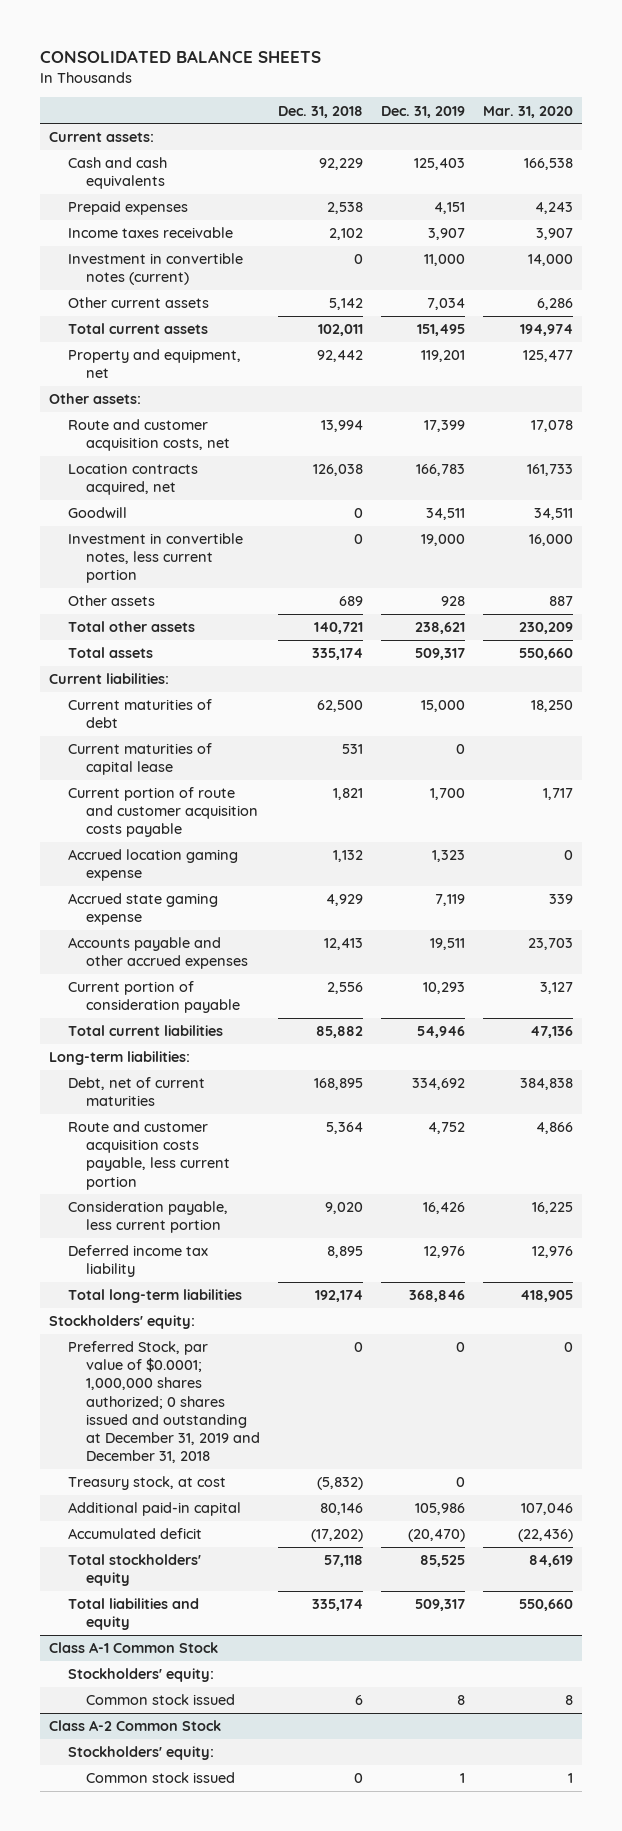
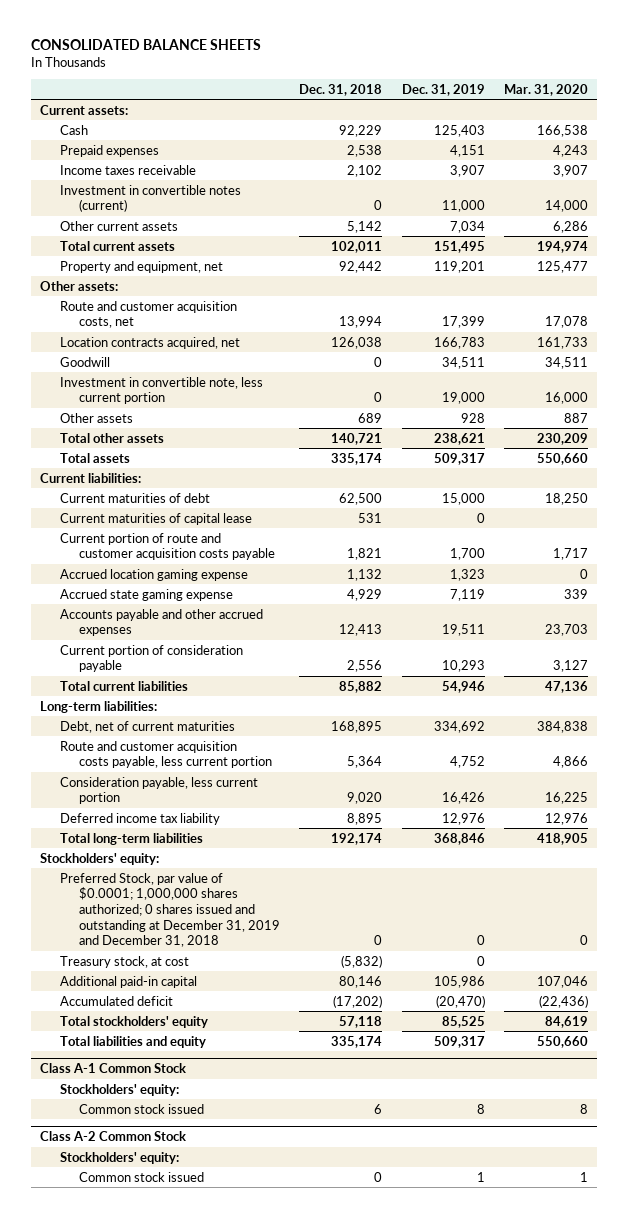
[67,157,167,190] Cash and cash equivalents -> [59,124,88,135] Cash
[67,533,243,584] Investment in convertible notes, less current portion -> [59,376,263,405] Investment in convertible note, less current portion

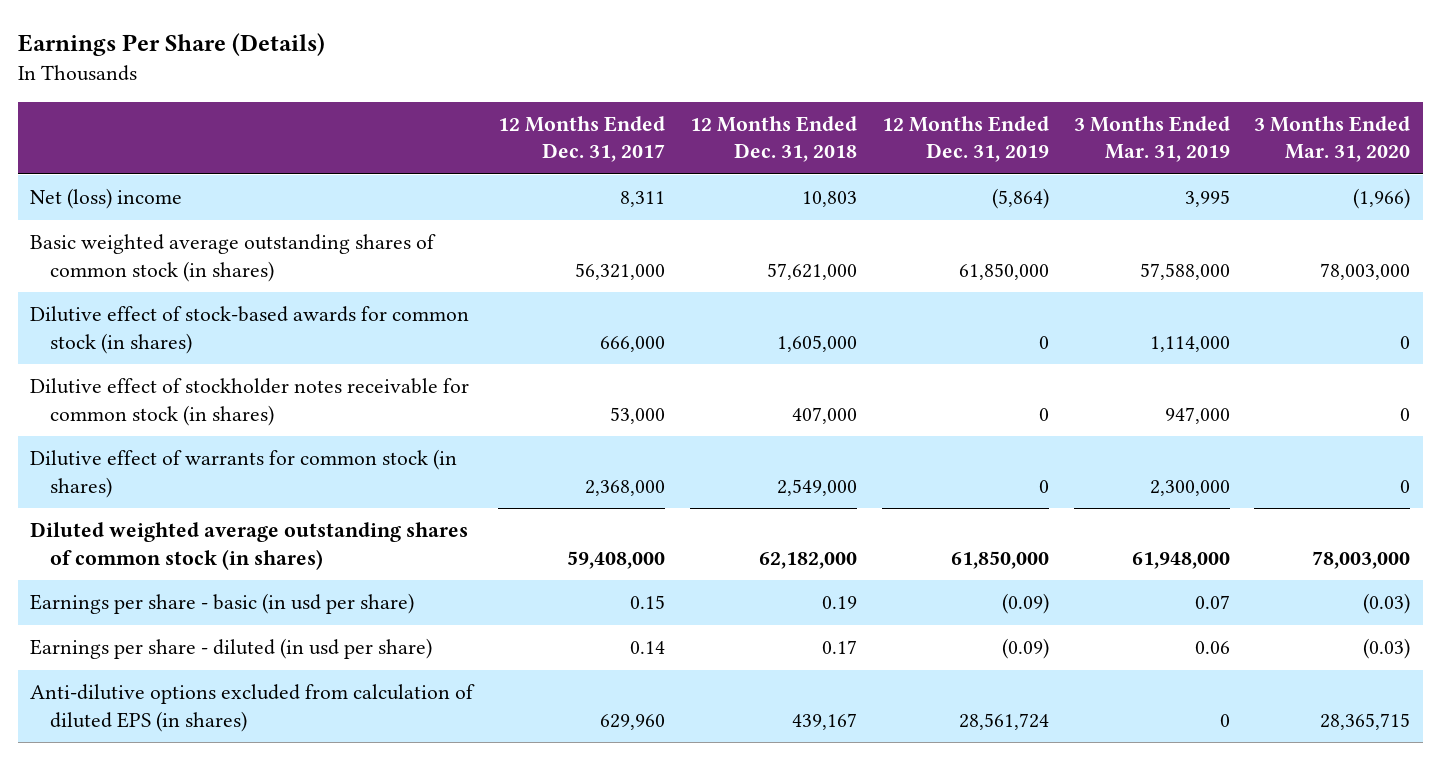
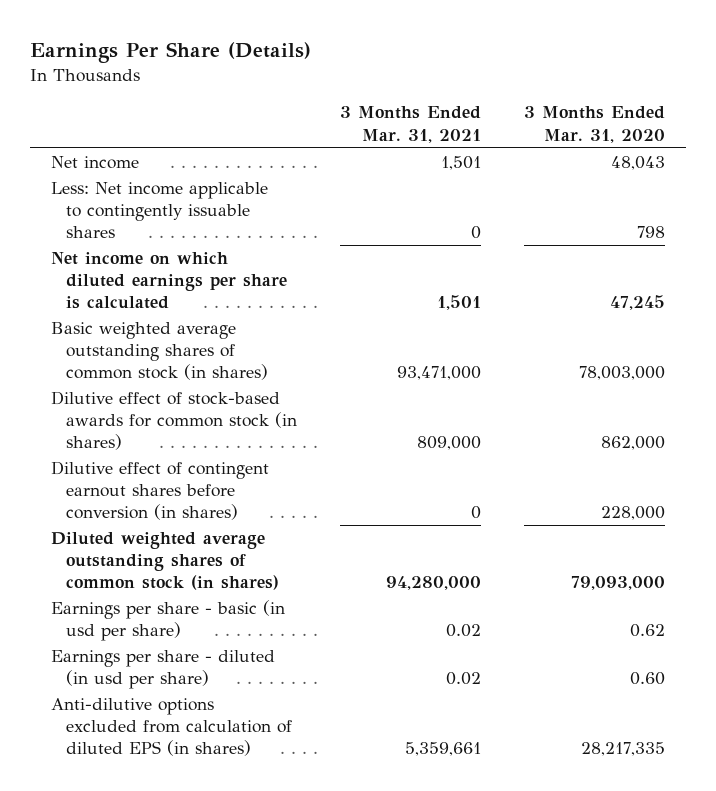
[498,116,666,163] 12 Months Ended Dec. 31, 2017 -> none
[689,116,857,163] 12 Months Ended Dec. 31, 2018 -> none
[881,116,1049,163] 12 Months Ended Dec. 31, 2019 -> none
[1073,116,1230,163] 3 Months Ended Mar. 31, 2019 -> none
none -> [339,106,481,143] 3 Months Ended Mar. 31, 2021
[30,188,183,210] Net (loss) income -> [51,156,140,170] Net income
[1353,188,1411,210] (1,966) -> [610,156,665,171] 48,043
none -> [51,182,269,239] Less: Net income applicable to contingently issuable shares
none -> [51,252,287,310] Net income on which diluted earnings per share is calculated
[30,378,470,426] Dilutive effect of stockholder notes receivable for common stock (in shares) -> none
[30,449,458,498] Dilutive effect of warrants for common stock (in shares) -> none
[1400,335,1411,349] 0 -> [600,436,665,451] 862,000
none -> [51,461,270,521] Dilutive effect of contingent earnout shares before conversion (in shares)
[1312,550,1411,569] 78,003,000 -> [570,576,665,591] 79,093,000
[1363,593,1411,615] (0.03) -> [629,624,665,638] 0.62
[1363,638,1411,660] (0.03) -> [629,672,665,686] 0.60
[1320,712,1411,730] 28,365,715 -> [580,742,665,757] 28,217,335

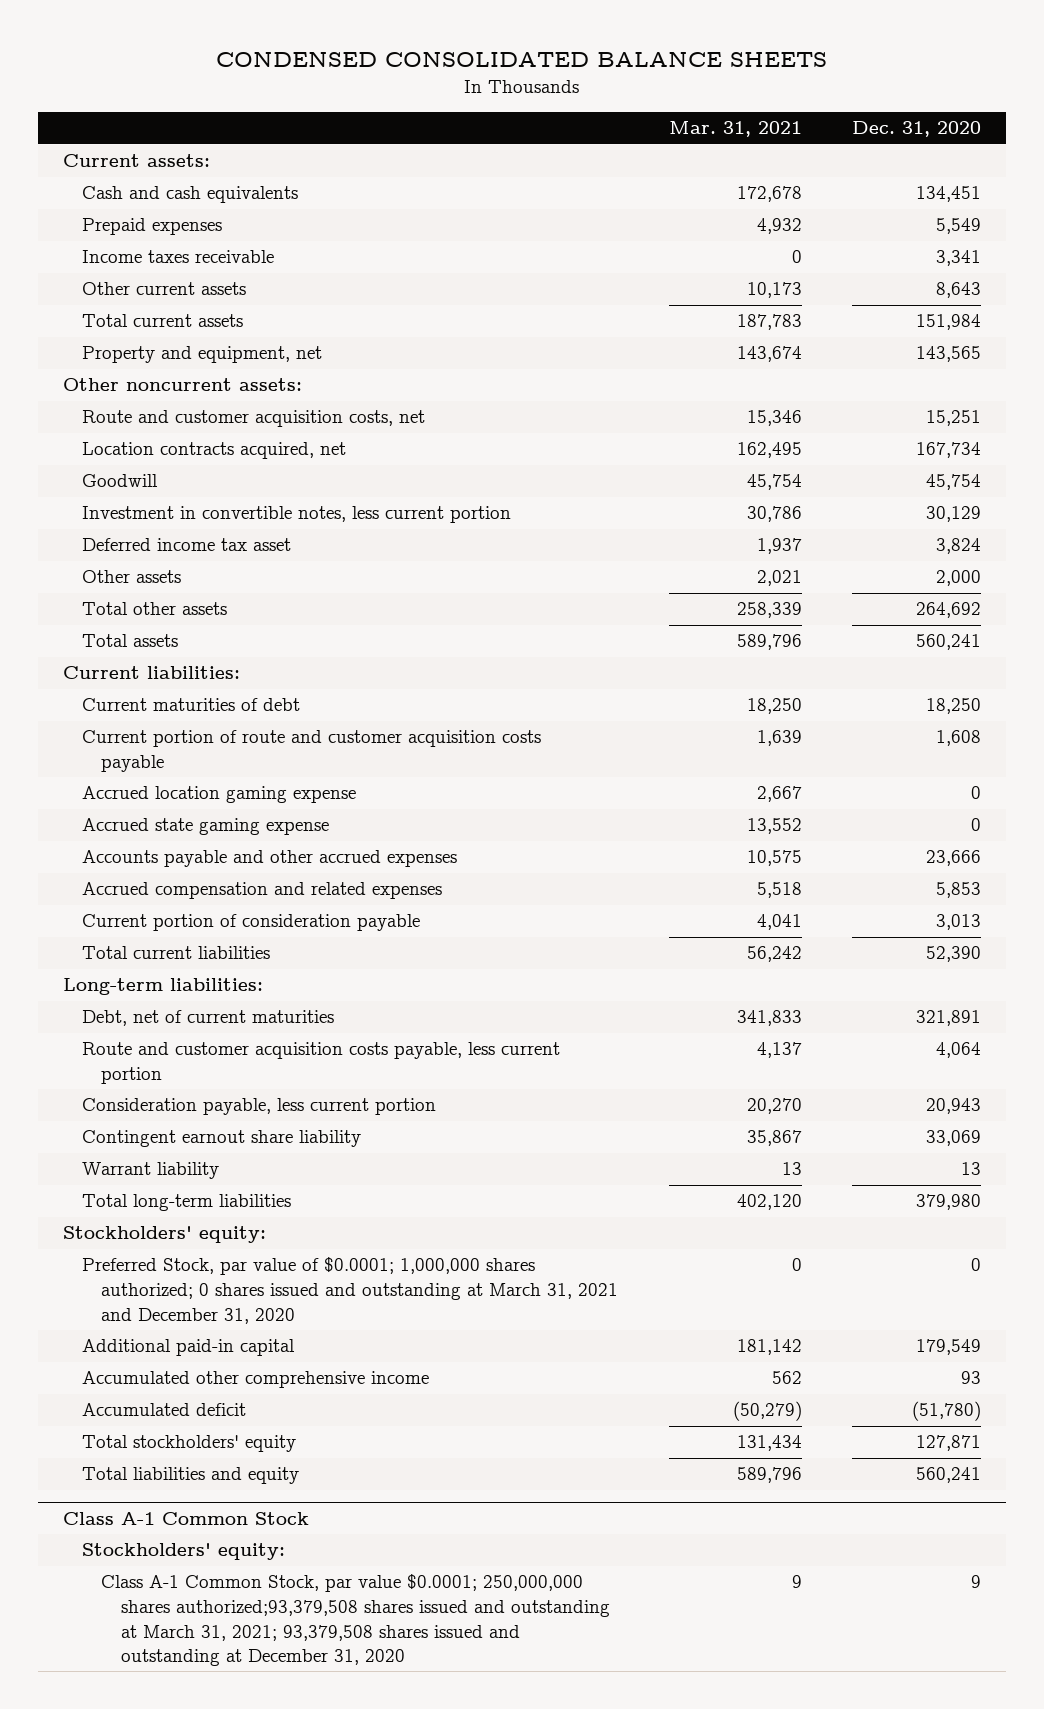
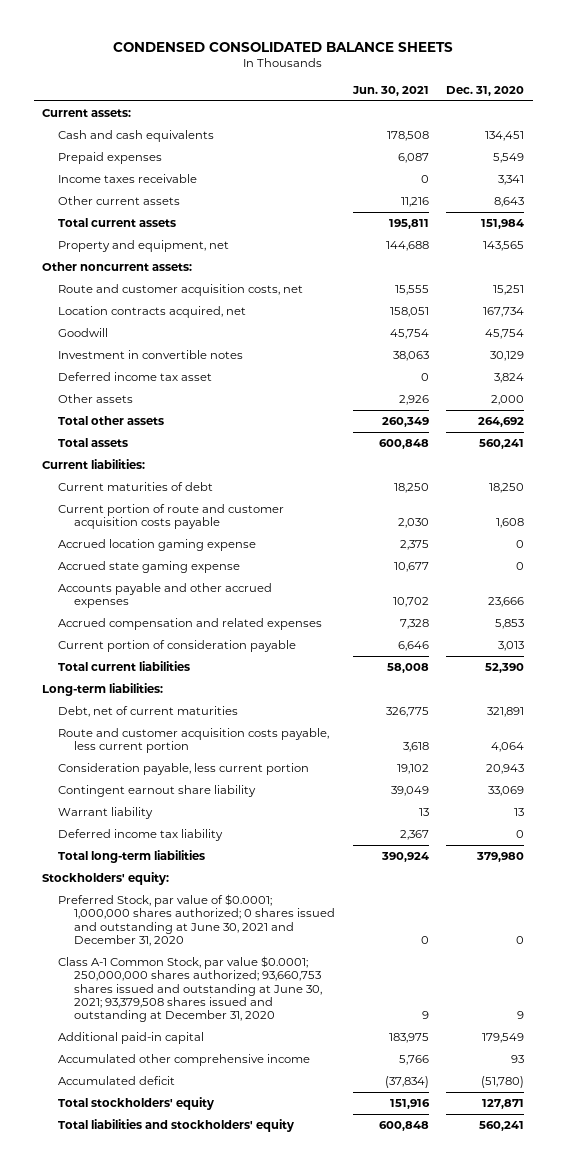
[668,121,802,138] Mar. 31, 2021 -> none
none -> [351,85,429,96] Jun. 30, 2021
[82,506,512,524] Investment in convertible notes, less current portion -> [58,349,244,359] Investment in convertible notes
none -> [58,828,224,841] Deferred income tax liability
[82,1257,619,1324] Preferred Stock, par value of $0.0001; 1,000,000 shares authorized; 0 shares issued and outstanding at March 31, 2021 and December 31, 2020 -> [58,893,335,947] Preferred Stock, par value of $0.0001; 1,000,000 shares authorized; 0 shares issued and outstanding at June 30, 2021 and December 31, 2020
none -> [58,955,322,1023] Class A-1 Common Stock, par value $0.0001; 250,000,000 shares authorized; 93,660,753 shares issued and outstanding at June 30, 2021; 93,379,508 shares issued and outstanding at December 31, 2020
[62,1511,309,1525] Class A-1 Common Stock -> none
[82,1543,286,1561] Stockholders' equity: -> none
[101,1574,610,1667] Class A-1 Common Stock, par value $0.0001; 250,000,000 shares authorized;93,379,508 shares issued and outstanding at March 31, 2021; 93,379,508 shares issued and outstanding at December 31, 2020 -> none
[82,1467,300,1485] Total liabilities and equity -> [58,1118,295,1132] Total liabilities and stockholders' equity

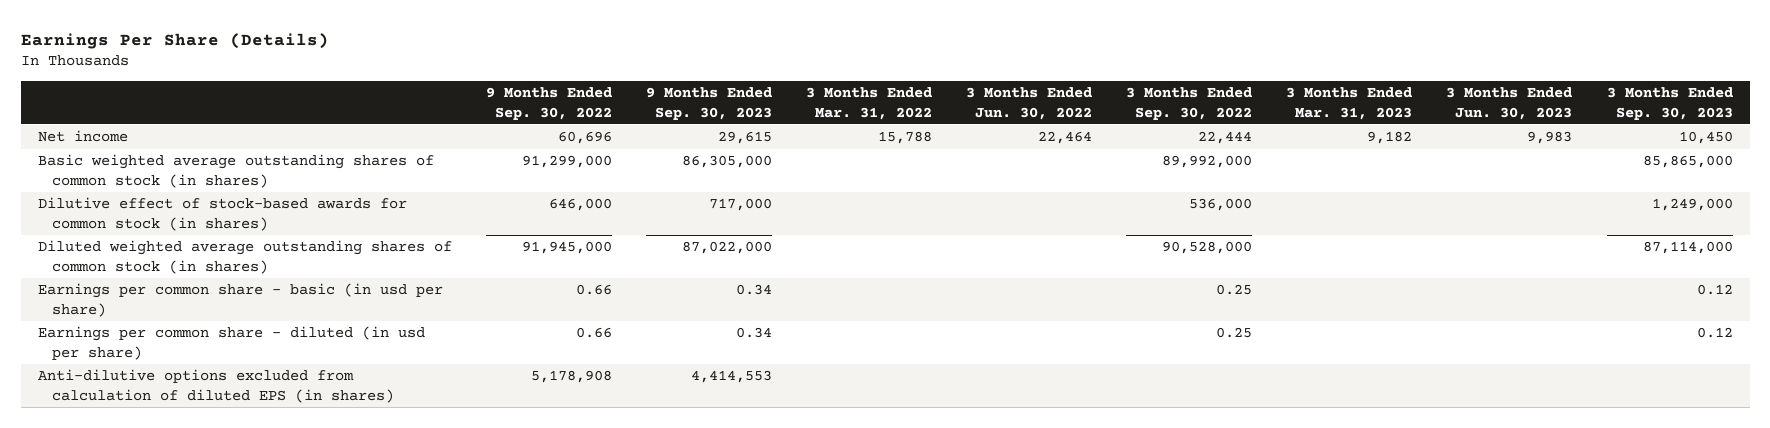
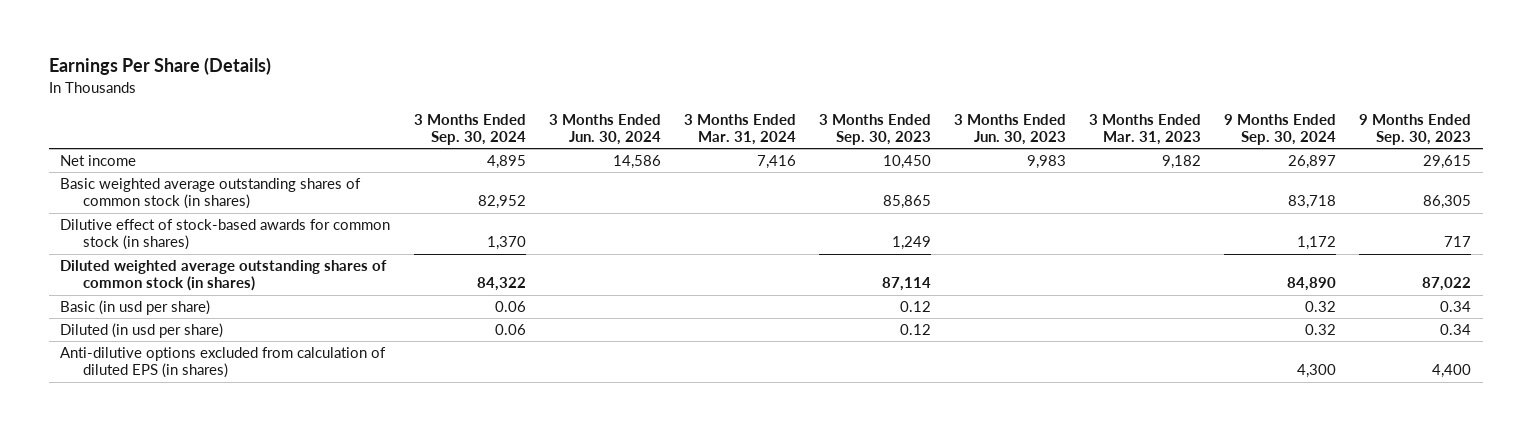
[485,87,612,120] 9 Months Ended Sep. 30, 2022 -> none
[806,87,933,120] 3 Months Ended Mar. 31, 2022 -> none
[966,87,1093,120] 3 Months Ended Jun. 30, 2022 -> none
[1126,87,1253,120] 3 Months Ended Sep. 30, 2022 -> none
none -> [413,113,526,146] 3 Months Ended Sep. 30, 2024
none -> [548,113,661,146] 3 Months Ended Jun. 30, 2024
none -> [683,113,796,146] 3 Months Ended Mar. 31, 2024
none -> [1224,113,1337,146] 9 Months Ended Sep. 30, 2024
[682,155,773,169] 86,305,000 -> [1423,195,1472,210] 86,305
[1642,155,1733,169] 85,865,000 -> [882,195,931,210] 85,865
[709,198,773,212] 717,000 -> [1444,236,1472,248] 717
[1651,198,1733,212] 1,249,000 -> [891,236,931,251] 1,249
[682,241,773,255] 87,022,000 -> [1422,277,1472,292] 87,022
[1642,241,1733,255] 87,114,000 -> [881,277,931,292] 87,114
[37,283,443,317] Earnings per common share - basic (in usd per share) -> [60,300,211,316] Basic (in usd per share)
[37,326,425,360] Earnings per common share - diluted (in usd per share) -> [60,323,224,339] Diluted (in usd per share)
[691,370,773,384] 4,414,553 -> [1432,364,1472,379] 4,400

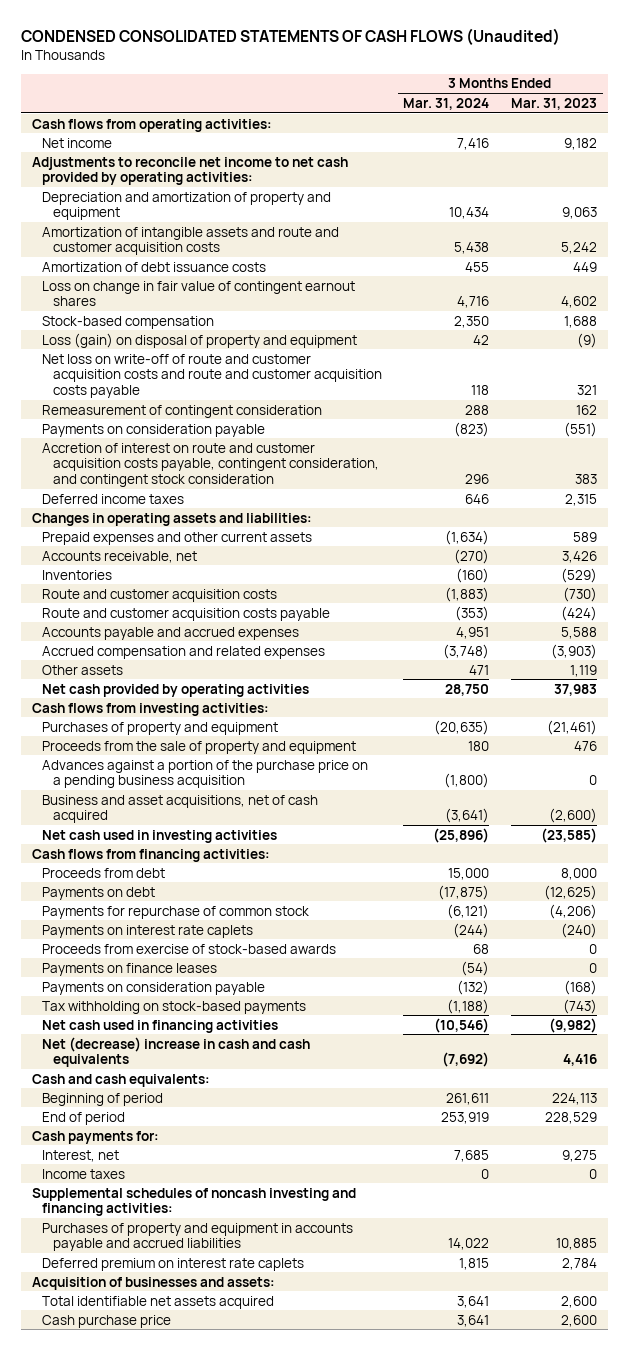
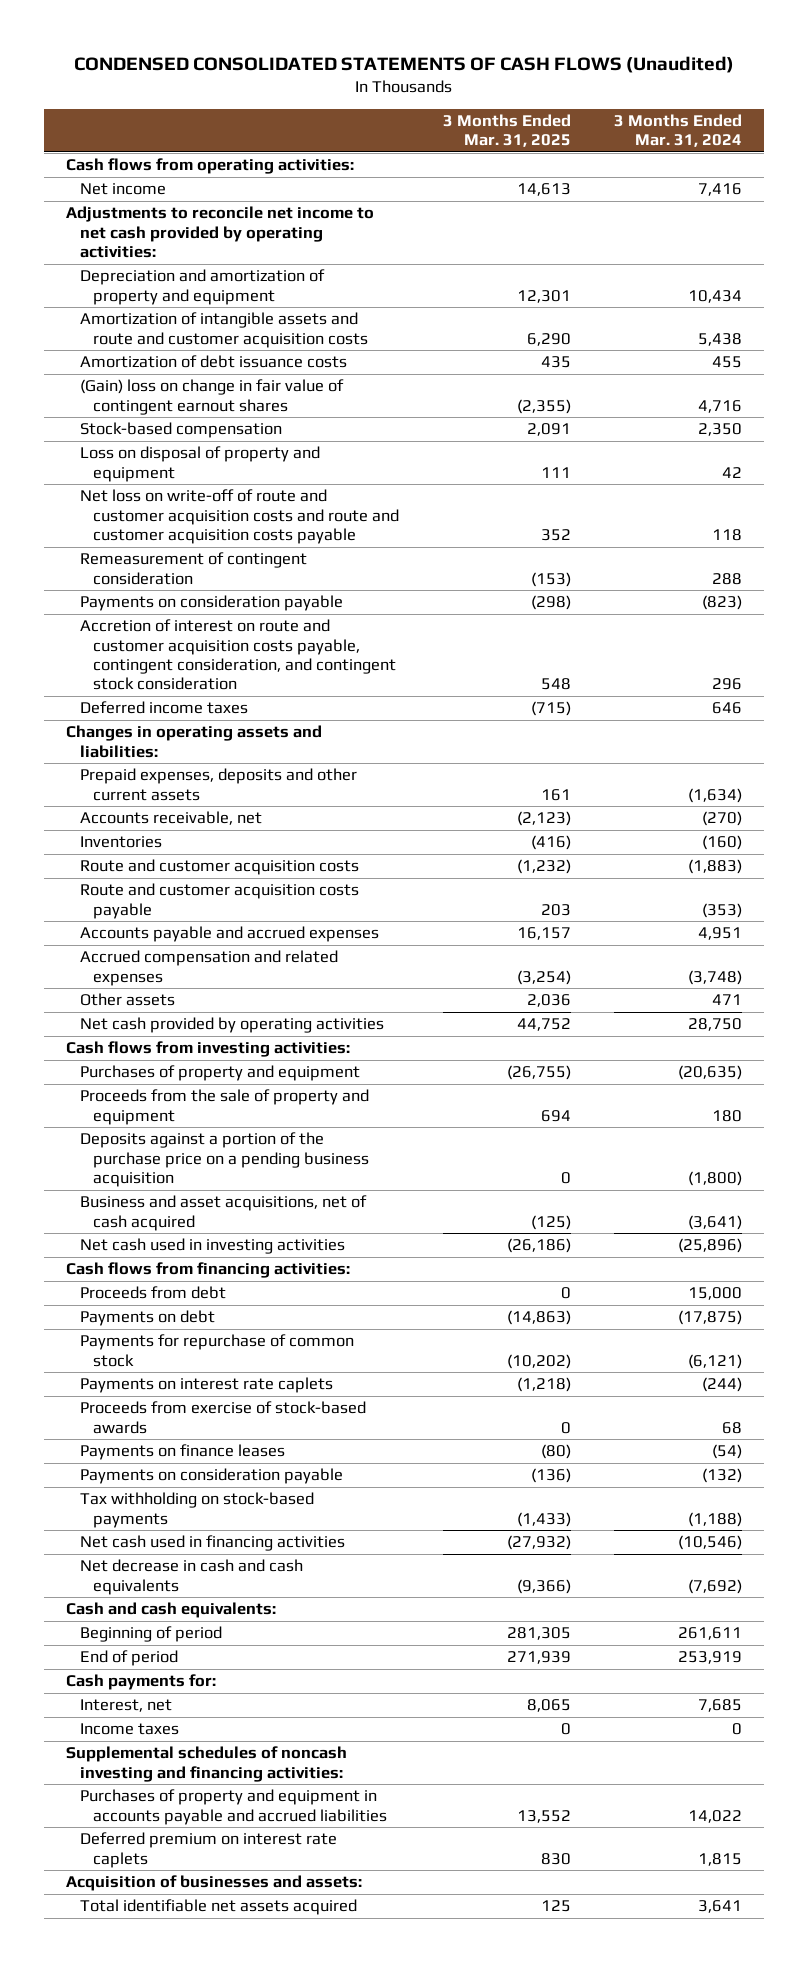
[511,97,598,110] Mar. 31, 2023 -> none
none -> [442,113,571,148] 3 Months Ended Mar. 31, 2025
[42,280,356,307] Loss on change in fair value of contingent earnout shares -> [79,379,344,415] (Gain) loss on change in fair value of contingent earnout shares
[42,332,358,348] Loss (gain) on disposal of property and equipment -> [79,446,320,482] Loss on disposal of property and equipment
[42,531,313,545] Prepaid expenses and other current assets -> [79,768,357,801] Prepaid expenses, deposits and other current assets
[42,759,369,789] Advances against a portion of the purchase price on a pending business acquisition -> [79,1132,370,1188] Deposits against a portion of the purchase price on a pending business acquisition
[42,1036,311,1068] Net (decrease) increase in cash and cash equivalents -> [79,1559,303,1595] Net decrease in cash and cash equivalents
[42,1314,172,1328] Cash purchase price -> none

